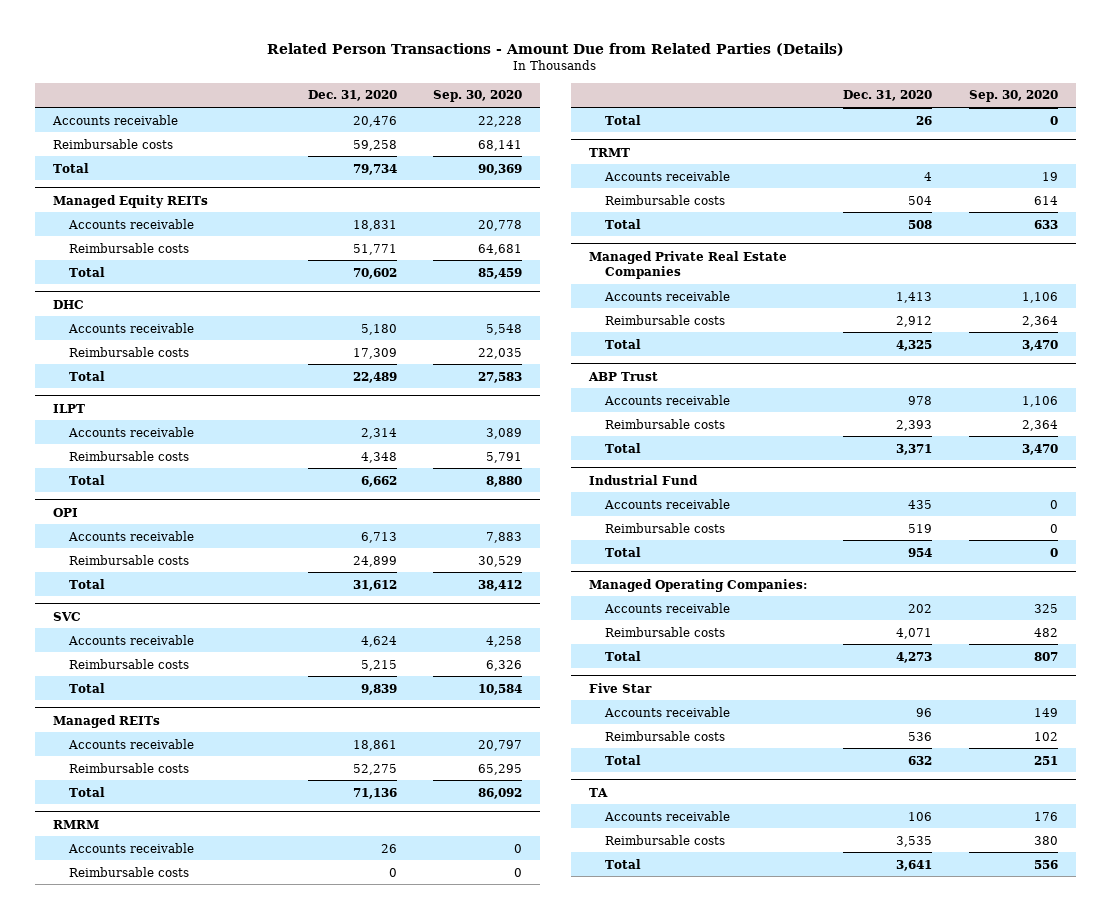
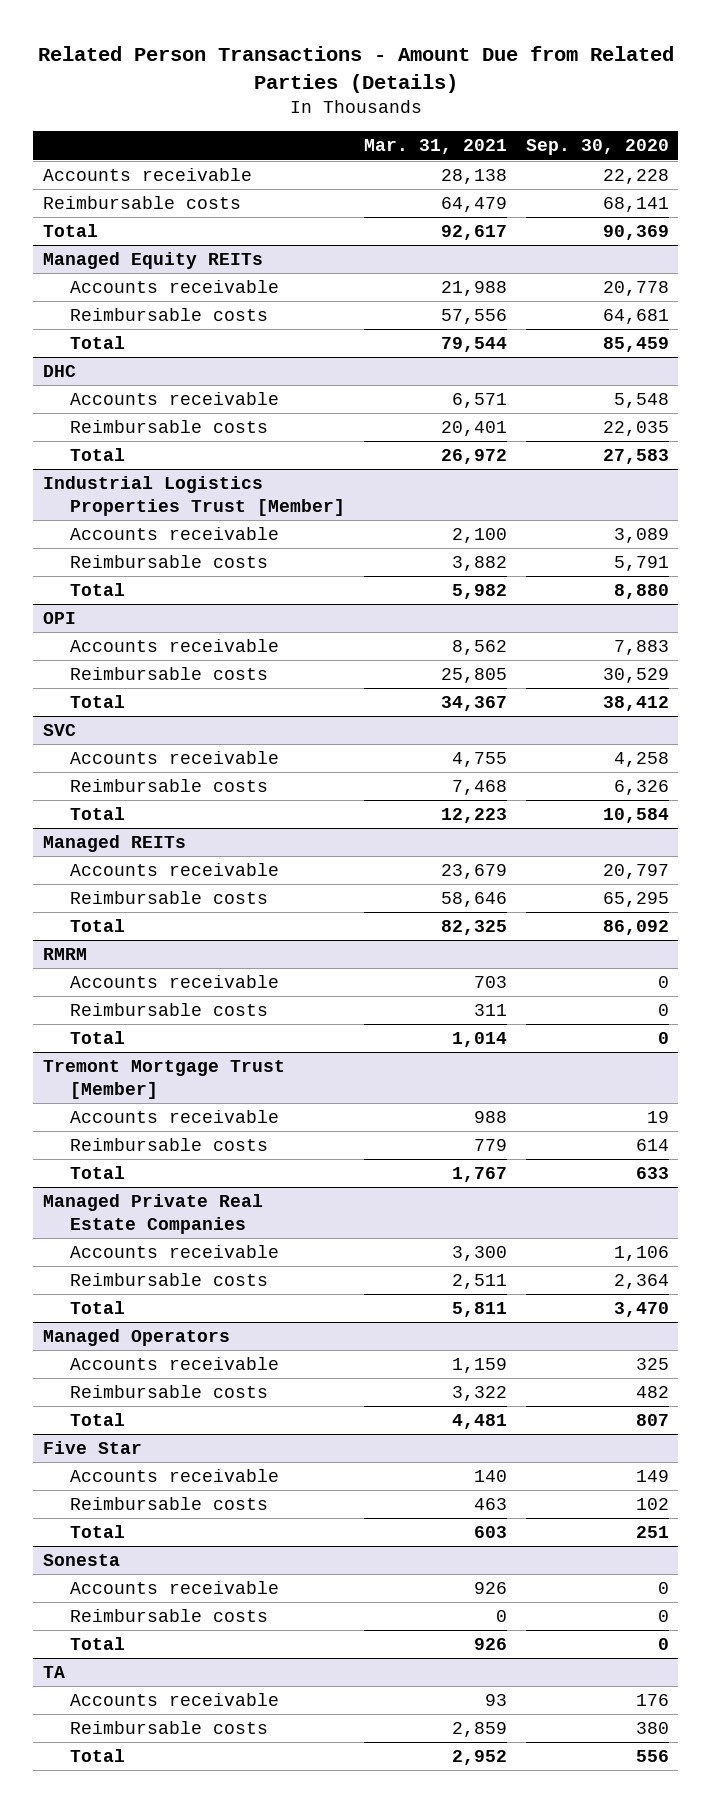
[307,90,397,102] Dec. 31, 2020 -> none
none -> [363,139,507,155] Mar. 31, 2021
[53,403,86,413] ILPT -> [42,476,346,516] Industrial Logistics Properties Trust [Member]
[588,147,630,157] TRMT -> [42,1060,285,1099] Tremont Mortgage Trust [Member]
[587,371,658,381] ABP Trust -> none
[603,394,730,405] Accounts receivable -> none
[604,418,725,429] Reimbursable costs -> none
[604,442,641,453] Total -> none
[588,474,698,485] Industrial Fund -> none
[603,498,730,509] Accounts receivable -> none
[604,522,725,533] Reimbursable costs -> none
[604,546,641,557] Total -> none
[588,578,807,592] Managed Operating Companies: -> [42,1329,230,1347] Managed Operators
none -> [42,1554,120,1567] Sonesta
none -> [70,1581,280,1595] Accounts receivable
none -> [70,1609,269,1623] Reimbursable costs
none -> [70,1637,126,1651] Total

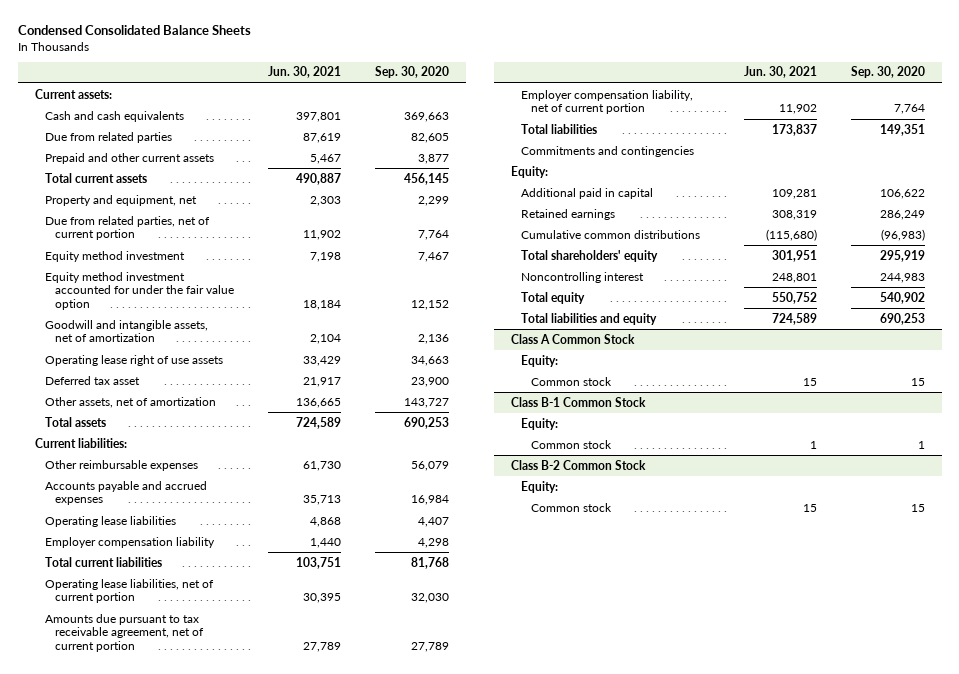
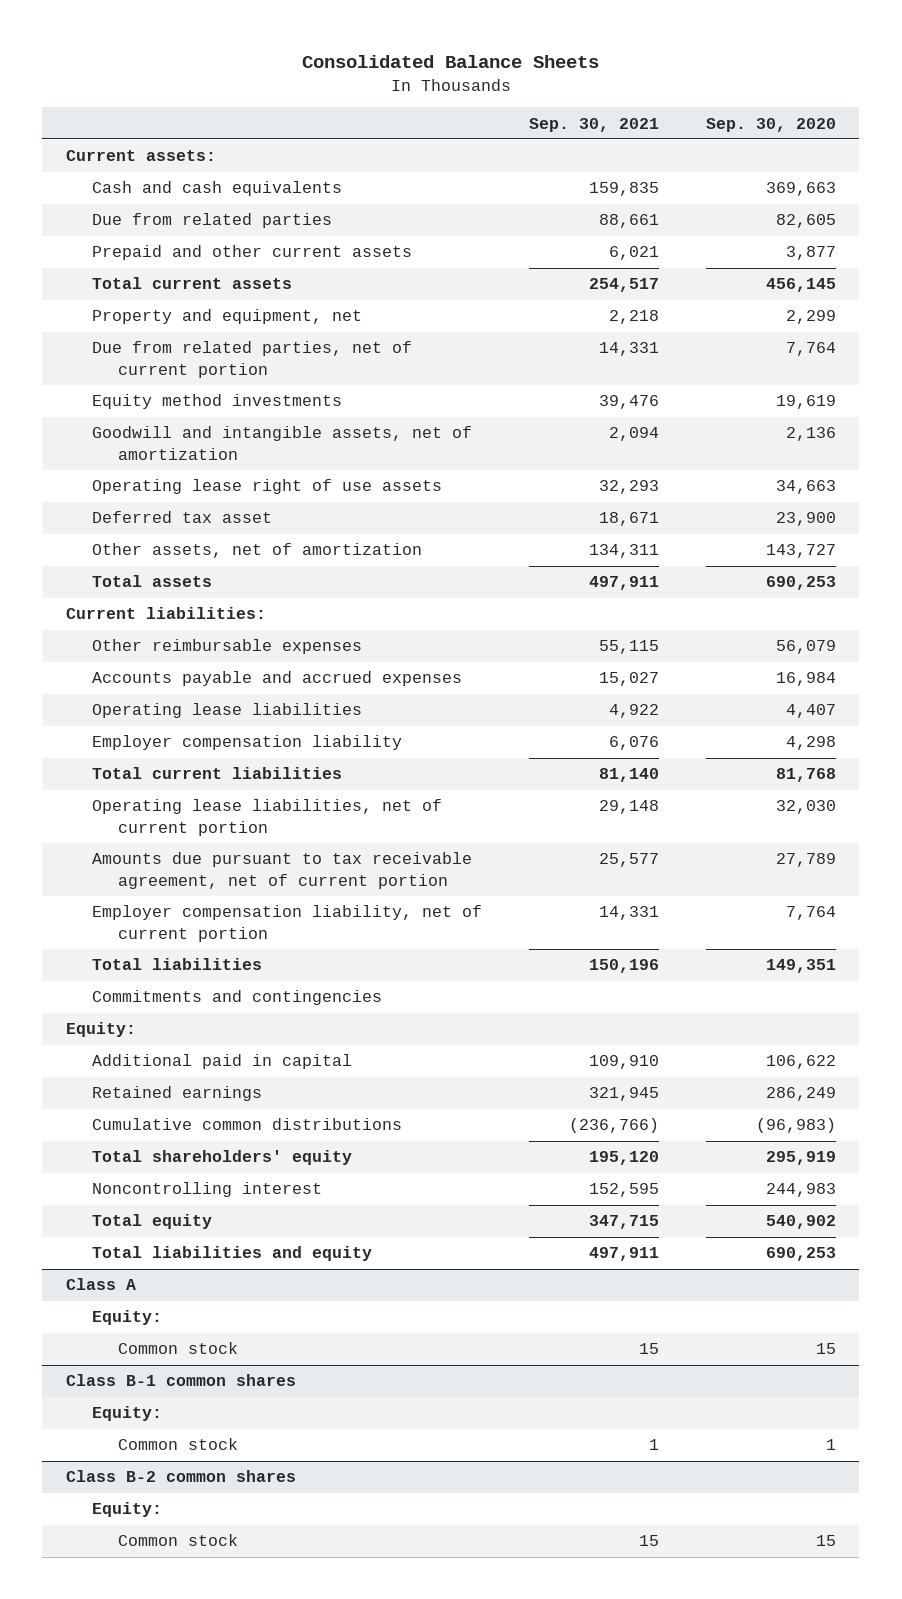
[17,25,251,36] Condensed Consolidated Balance Sheets -> [301,55,599,69] Consolidated Balance Sheets
[267,66,341,79] Jun. 30, 2021 -> none
none -> [528,117,659,132] Sep. 30, 2021
[44,271,235,310] Equity method investment accounted for under the fair value option -> none
[44,250,185,262] Equity method investment -> [92,394,343,410] Equity method investments
[417,251,449,262] 7,467 -> [775,395,836,410] 19,619
[510,333,635,344] Class A Common Stock -> [65,1278,136,1291] Class A
[510,396,646,407] Class B-1 Common Stock -> [65,1374,296,1387] Class B-1 common shares
[510,459,646,470] Class B-2 Common Stock -> [65,1470,296,1483] Class B-2 common shares

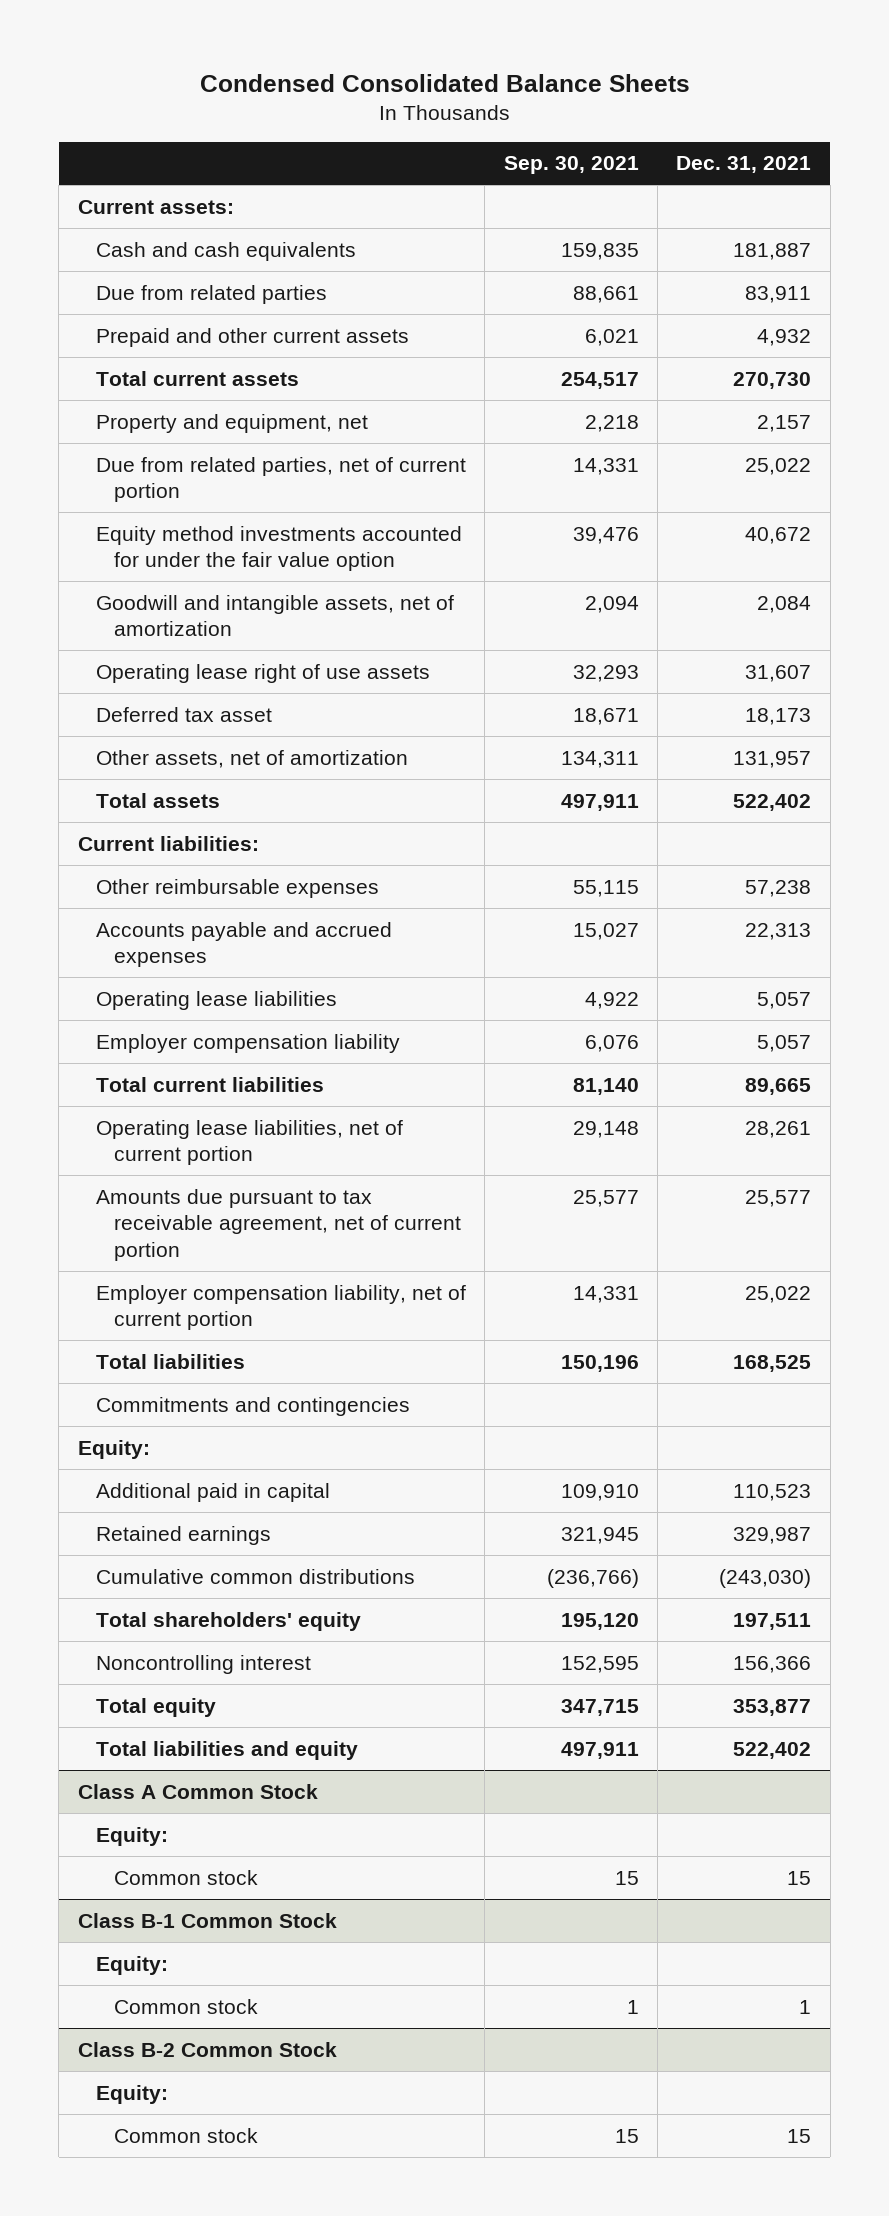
[301,55,599,69] Consolidated Balance Sheets -> [199,73,690,92] Condensed Consolidated Balance Sheets
[705,117,836,132] Sep. 30, 2020 -> none
none -> [676,156,812,174] Dec. 31, 2021
[92,394,343,410] Equity method investments -> [95,525,462,572] Equity method investments accounted for under the fair value option
[65,1278,136,1291] Class A -> [77,1783,318,1799] Class A Common Stock
[65,1374,296,1387] Class B-1 common shares -> [77,1912,337,1928] Class B-1 Common Stock
[65,1470,296,1483] Class B-2 common shares -> [77,2041,337,2057] Class B-2 Common Stock

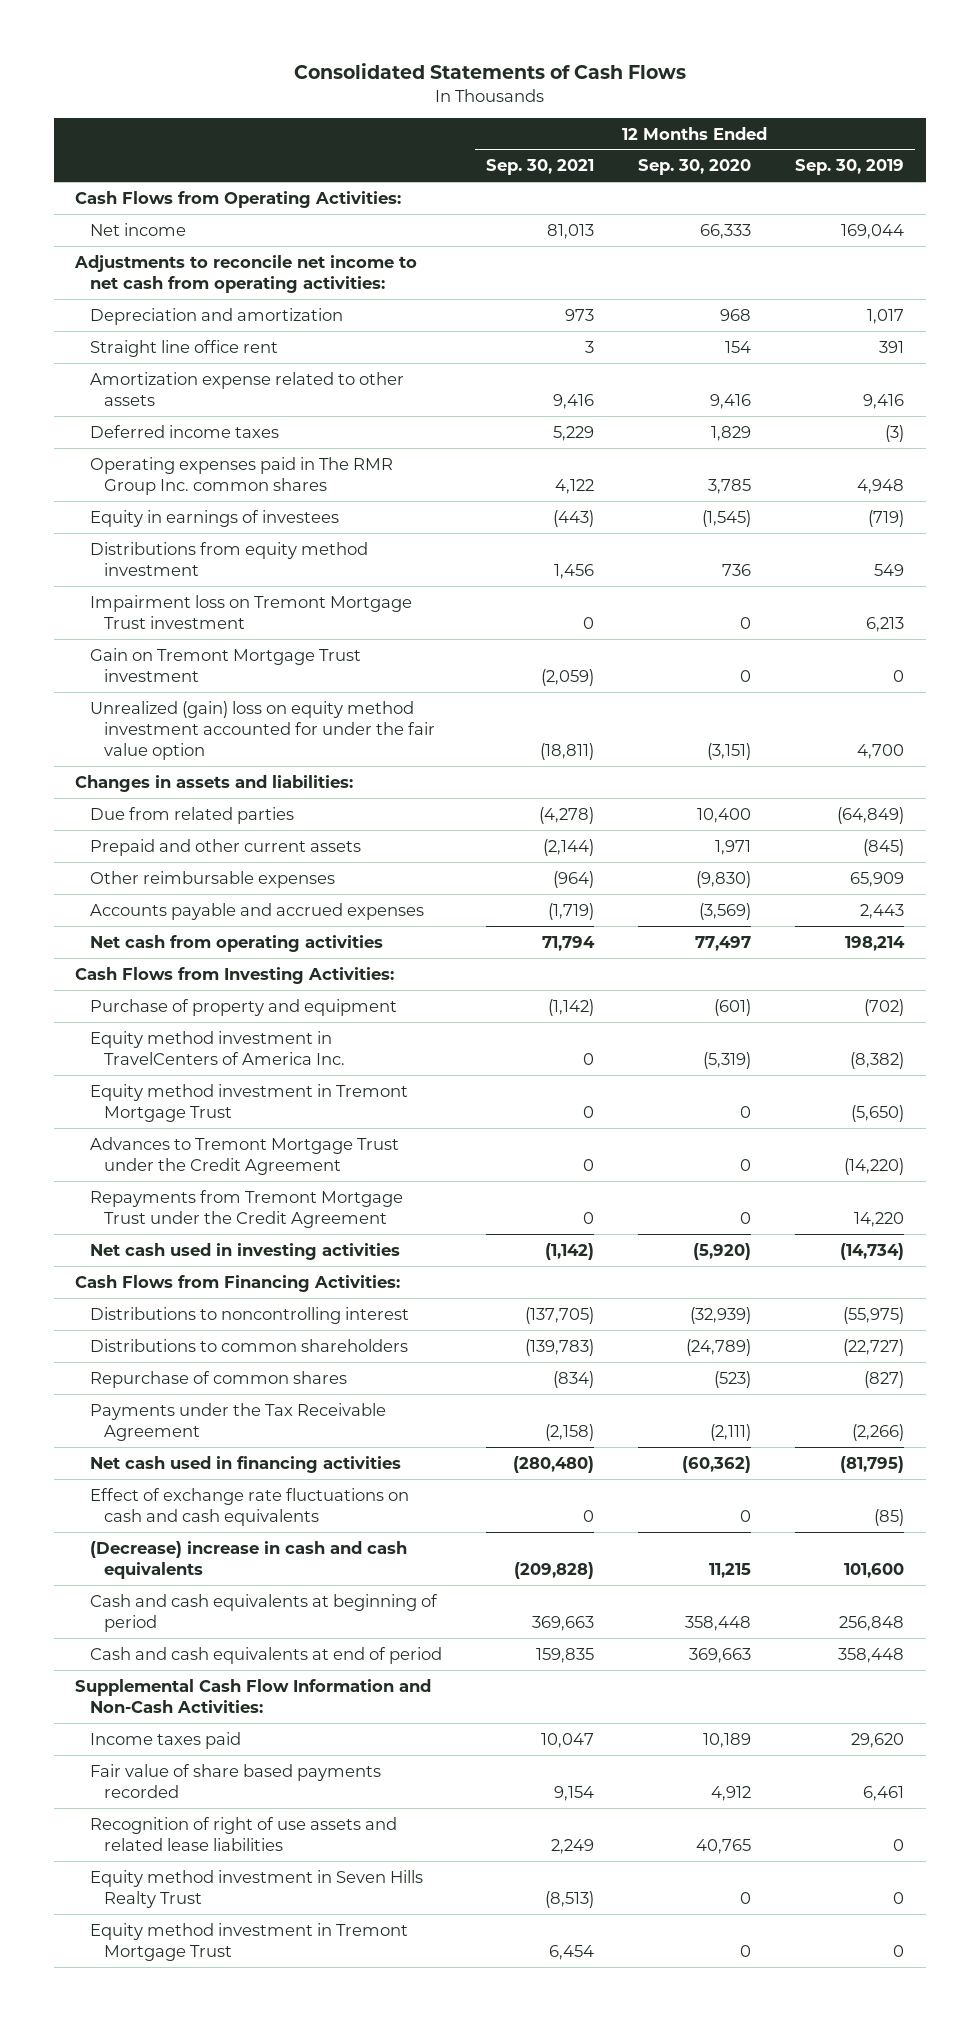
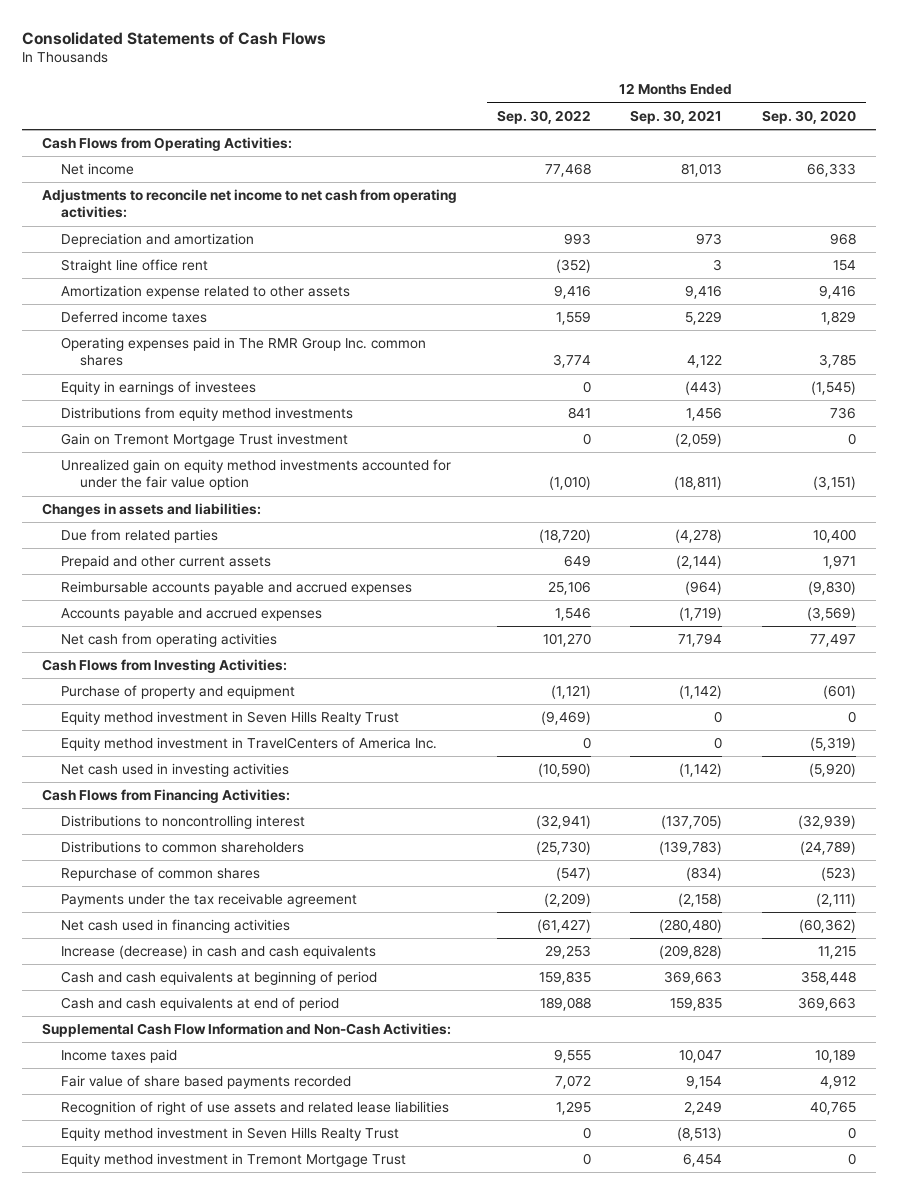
[794,159,904,176] Sep. 30, 2019 -> none
none -> [496,109,591,124] Sep. 30, 2022
[89,594,412,629] Impairment loss on Tremont Mortgage Trust investment -> none
[89,541,368,576] Distributions from equity method investment -> [60,407,353,422] Distributions from equity method investments
[89,700,436,760] Unrealized (gain) loss on equity method investment accounted for under the fair value option -> [60,459,451,491] Unrealized gain on equity method investments accounted for under the fair value option
[89,870,335,888] Other reimbursable expenses -> [60,581,412,596] Reimbursable accounts payable and accrued expenses
none -> [60,711,399,726] Equity method investment in Seven Hills Realty Trust
[89,1083,408,1122] Equity method investment in Tremont Mortgage Trust -> none
[89,1136,399,1175] Advances to Tremont Mortgage Trust under the Credit Agreement -> none
[89,1189,403,1228] Repayments from Tremont Mortgage Trust under the Credit Agreement -> none
[89,1402,386,1441] Payments under the Tax Receivable Agreement -> [60,893,357,908] Payments under the tax receivable agreement
[89,1487,409,1526] Effect of exchange rate fluctuations on cash and cash equivalents -> none
[89,1540,407,1579] (Decrease) increase in cash and cash equivalents -> [60,945,376,960] Increase (decrease) in cash and cash equivalents

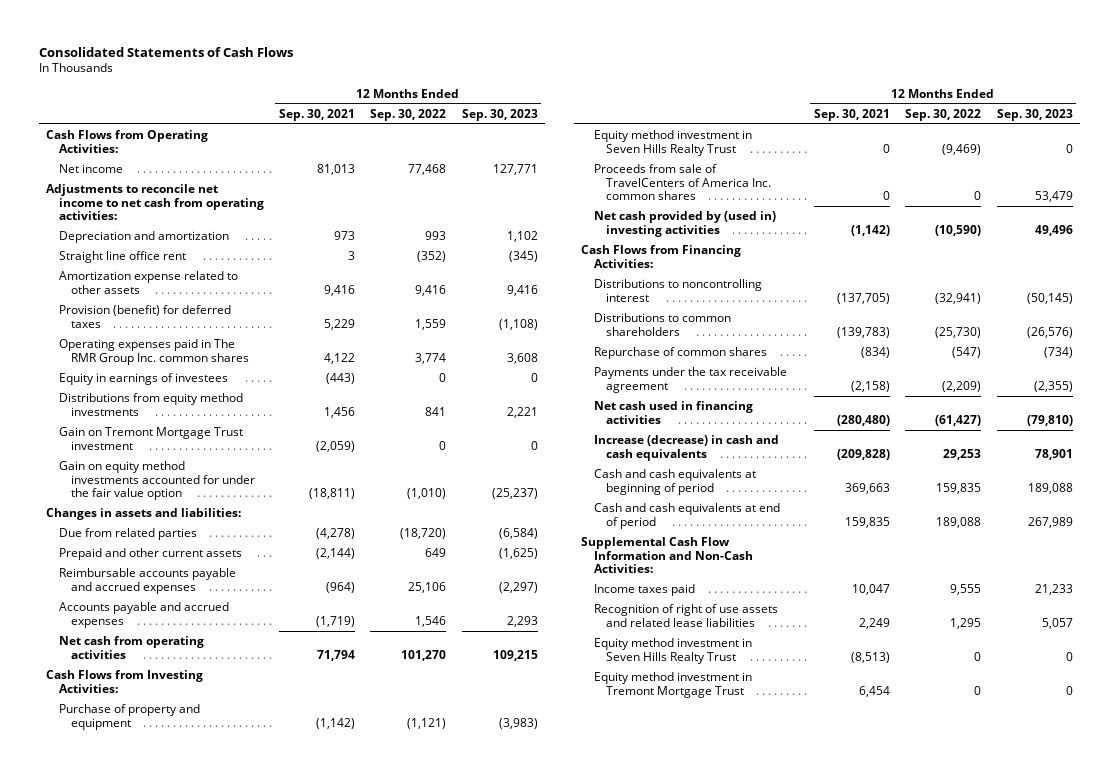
[762,109,857,124] Sep. 30, 2020 -> none
none -> [461,108,538,121] Sep. 30, 2023
[60,311,207,324] Deferred income taxes -> [58,305,231,328] Provision (benefit) for deferred taxes
[60,459,451,491] Unrealized gain on equity method investments accounted for under the fair value option -> [58,461,256,501] Gain on equity method investments accounted for under the fair value option
[60,737,437,752] Equity method investment in TravelCenters of America Inc. -> none
none -> [593,164,772,201] Proceeds from sale of TravelCenters of America Inc. common shares
[60,763,289,778] Net cash used in investing activities -> [593,211,776,237] Net cash provided by (used in) investing activities
[60,1075,351,1090] Fair value of share based payments recorded -> none

